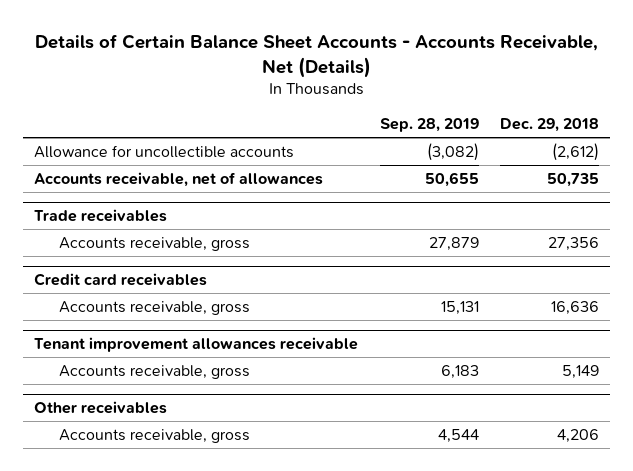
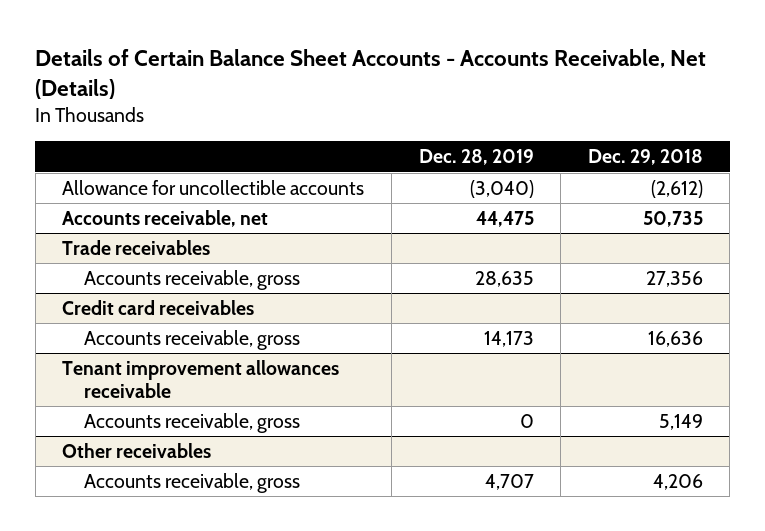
[379,118,479,133] Sep. 28, 2019 -> none
none -> [418,149,534,166] Dec. 28, 2019
[34,171,324,187] Accounts receivable, net of allowances -> [62,210,269,228] Accounts receivable, net

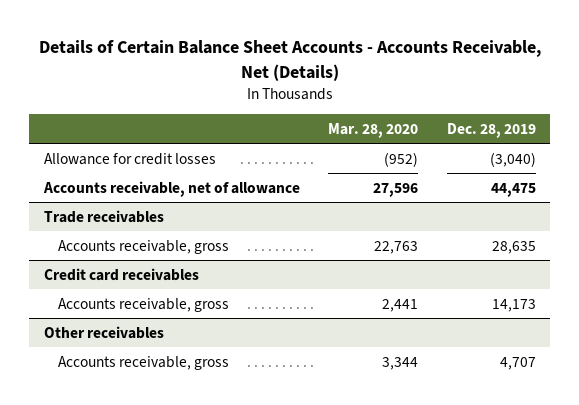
[587,149,703,166] Dec. 29, 2018 -> none
none -> [328,122,419,138] Mar. 28, 2020
[62,180,365,196] Allowance for uncollectible accounts -> [43,152,216,165] Allowance for credit losses
[62,210,269,228] Accounts receivable, net -> [42,180,300,197] Accounts receivable, net of allowance
[62,360,340,398] Tenant improvement allowances receivable -> none
[83,413,300,434] Accounts receivable, gross -> none

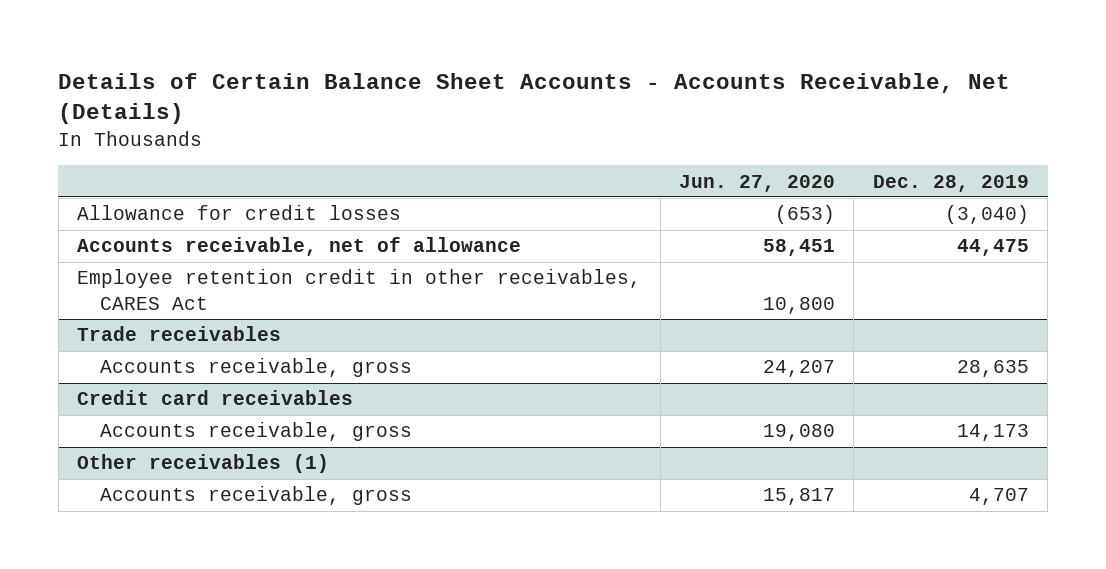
[328,122,419,138] Mar. 28, 2020 -> none
none -> [678,174,835,192] Jun. 27, 2020
none -> [77,269,642,310] Employee retention credit in other receivables, CARES Act
[43,325,164,339] Other receivables -> [77,454,330,474] Other receivables (1)

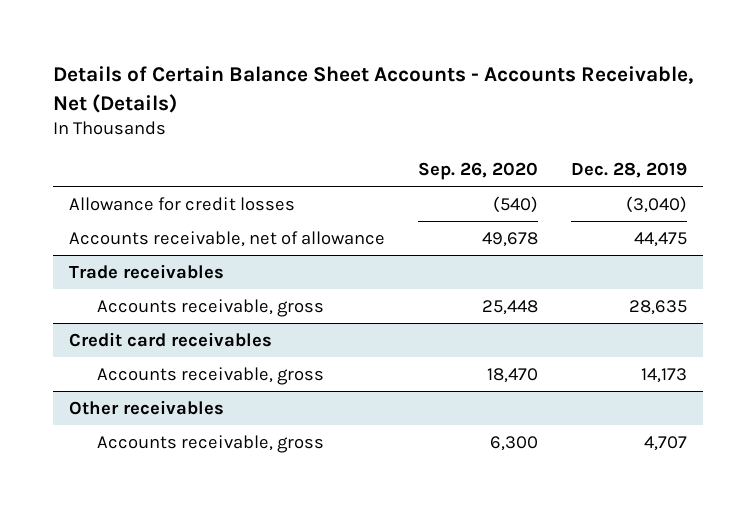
[678,174,835,192] Jun. 27, 2020 -> none
none -> [417,162,538,181] Sep. 26, 2020
[77,269,642,310] Employee retention credit in other receivables, CARES Act -> none
[77,454,330,474] Other receivables (1) -> [68,399,224,415] Other receivables

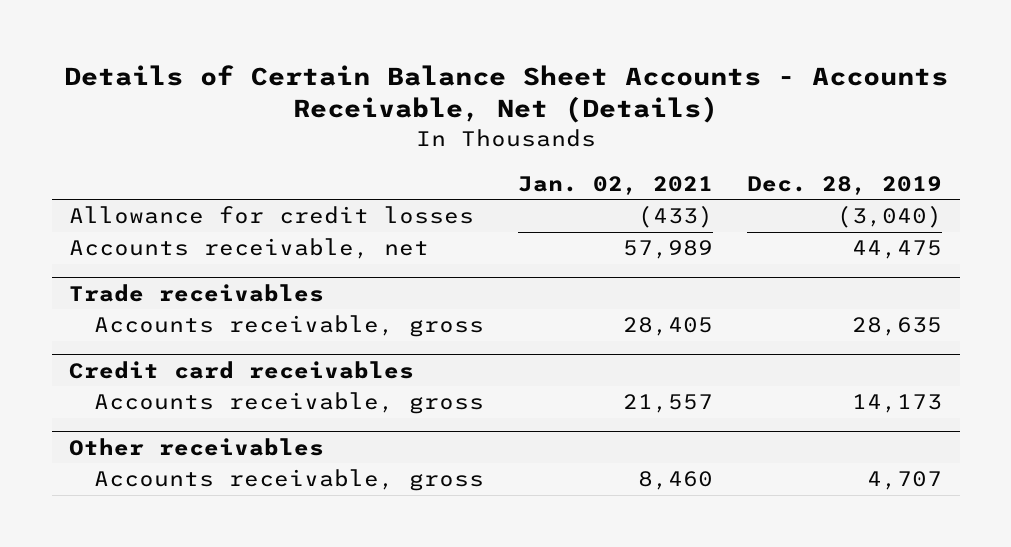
[417,162,538,181] Sep. 26, 2020 -> none
none -> [518,175,714,195] Jan. 02, 2021
[68,230,385,247] Accounts receivable, net of allowance -> [68,238,429,260] Accounts receivable, net

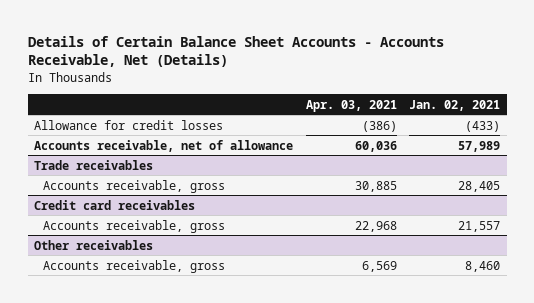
[747,175,943,195] Dec. 28, 2019 -> none
none -> [305,99,397,112] Apr. 03, 2021
[68,238,429,260] Accounts receivable, net -> [33,139,293,152] Accounts receivable, net of allowance

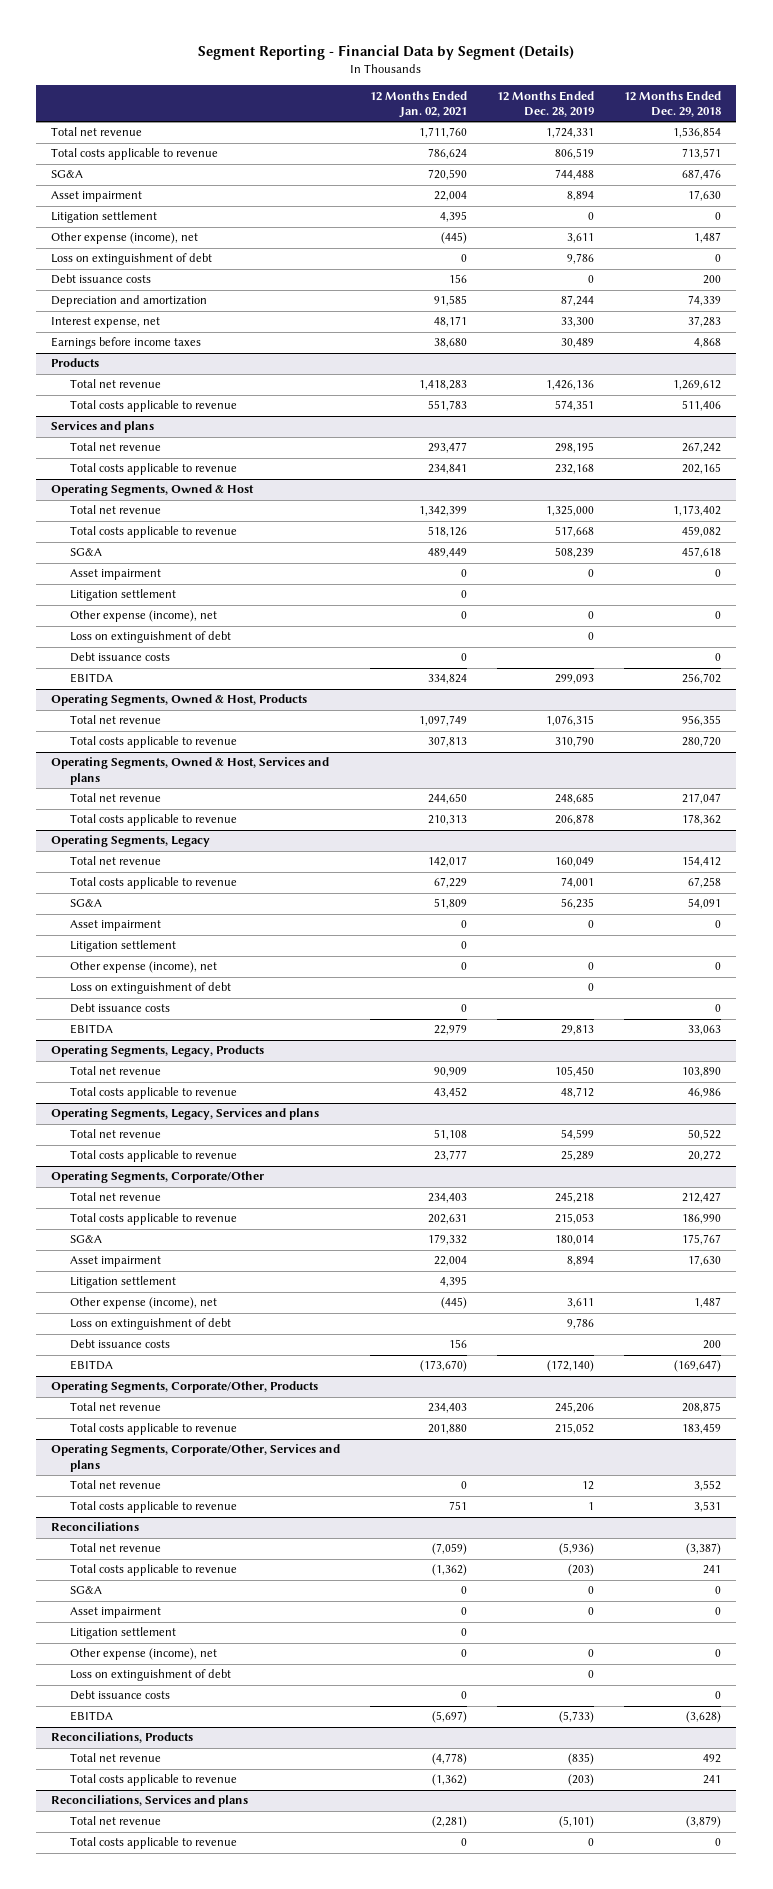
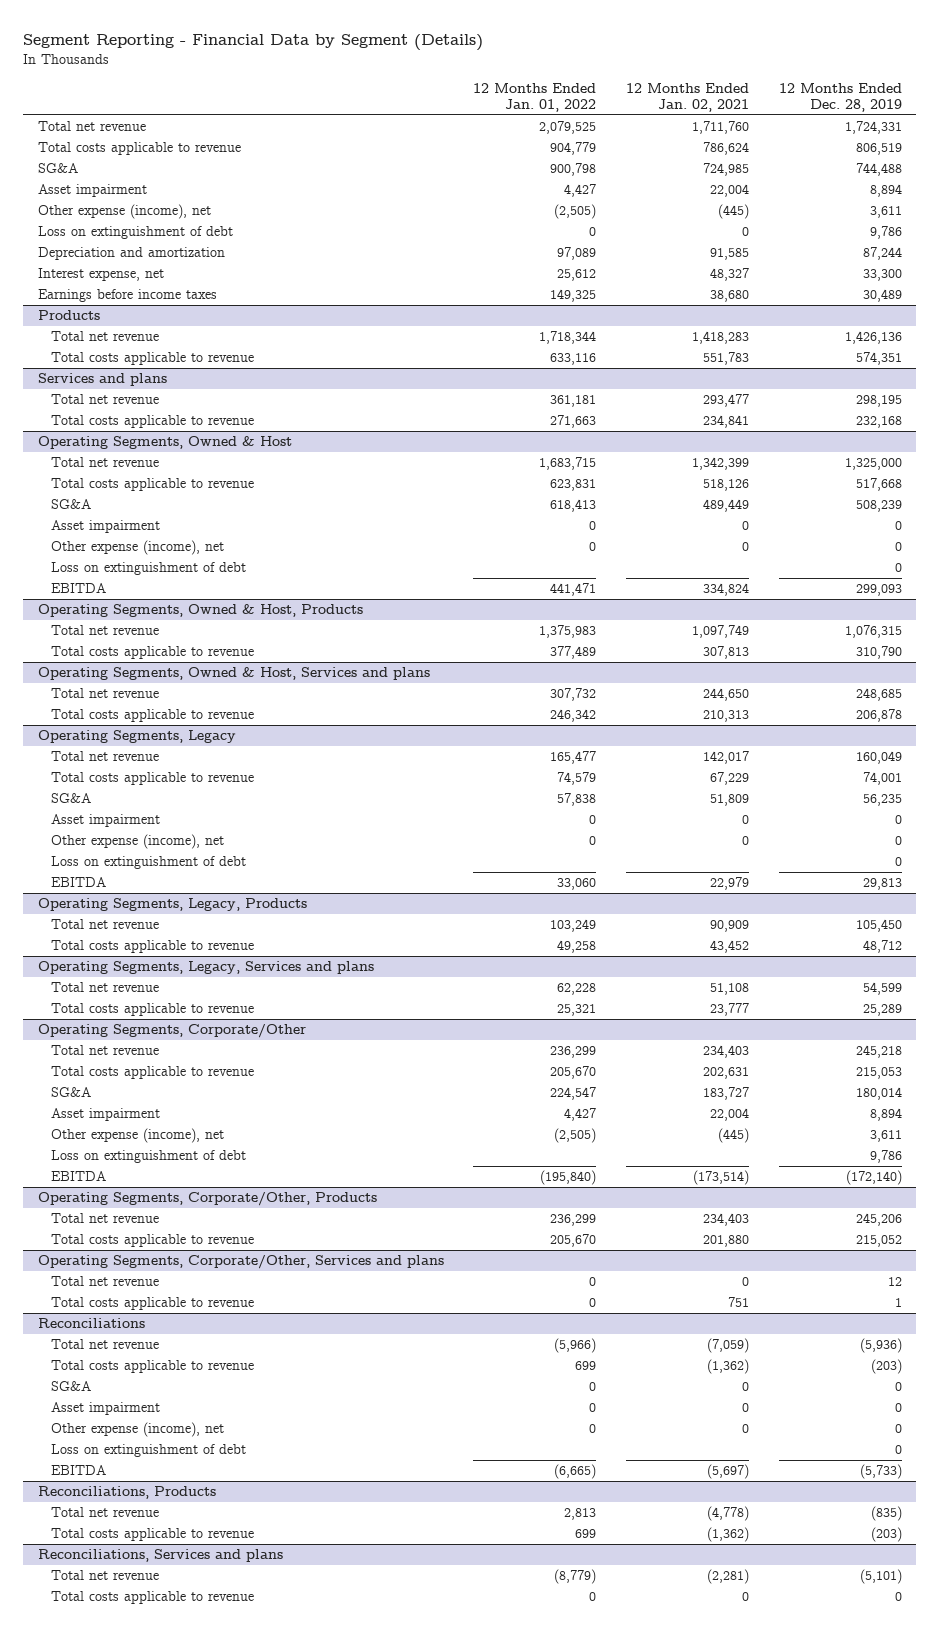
[624,90,722,118] 12 Months Ended Dec. 29, 2018 -> none
none -> [473,82,597,113] 12 Months Ended Jan. 01, 2022
[428,169,468,181] 720,590 -> [702,163,749,177] 724,985
[51,211,158,224] Litigation settlement -> none
[51,274,152,285] Debt issuance costs -> none
[434,316,468,328] 48,171 -> [709,268,749,282] 48,327
[69,589,176,602] Litigation settlement -> none
[69,652,170,663] Debt issuance costs -> none
[69,940,176,953] Litigation settlement -> none
[69,1003,170,1014] Debt issuance costs -> none
[428,1234,468,1246] 179,332 -> [702,1087,749,1101] 183,727
[69,1276,176,1289] Litigation settlement -> none
[69,1339,170,1350] Debt issuance costs -> none
[420,1360,468,1373] (173,670) -> [692,1170,749,1186] (173,514)
[69,1627,176,1640] Litigation settlement -> none
[69,1690,170,1701] Debt issuance costs -> none

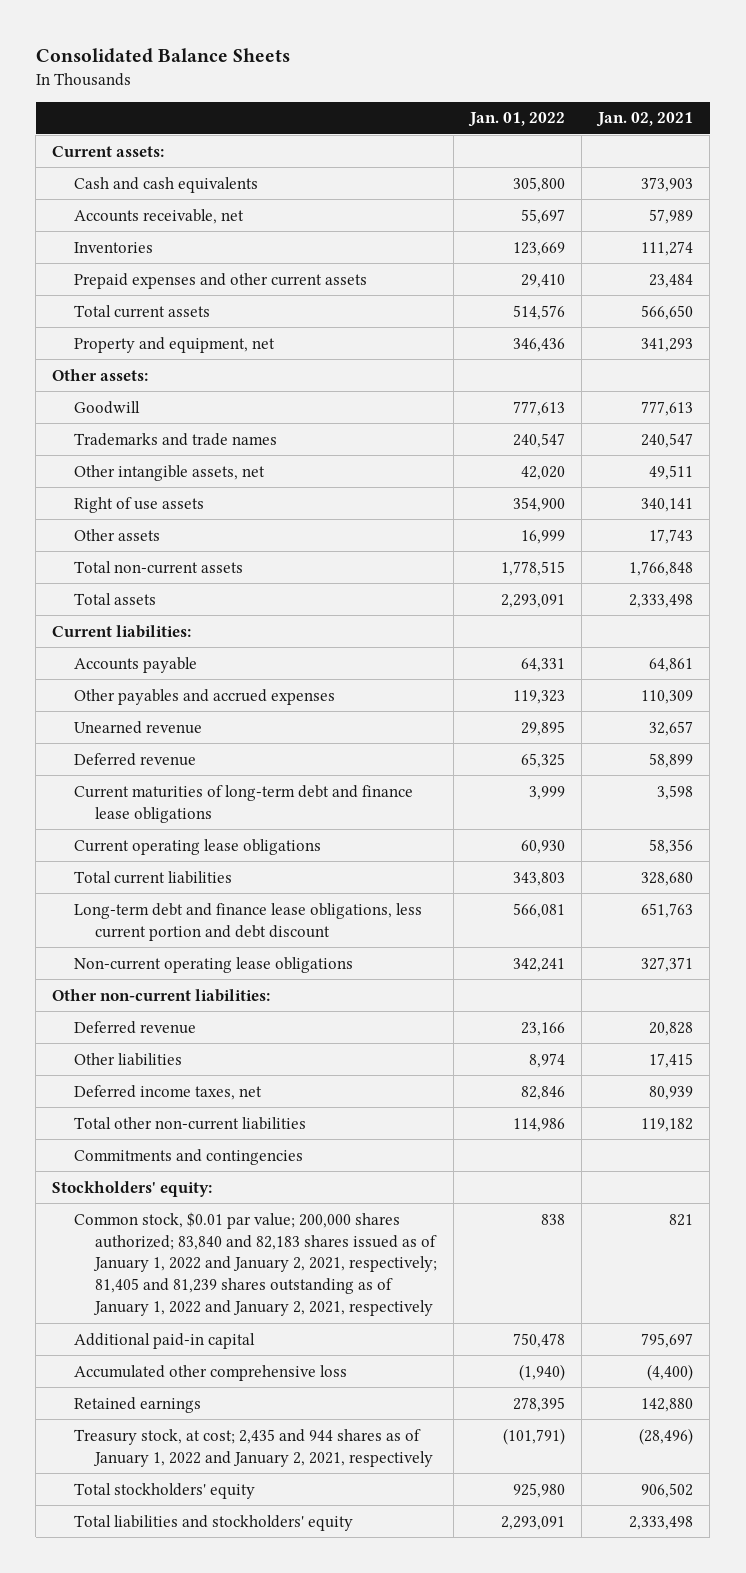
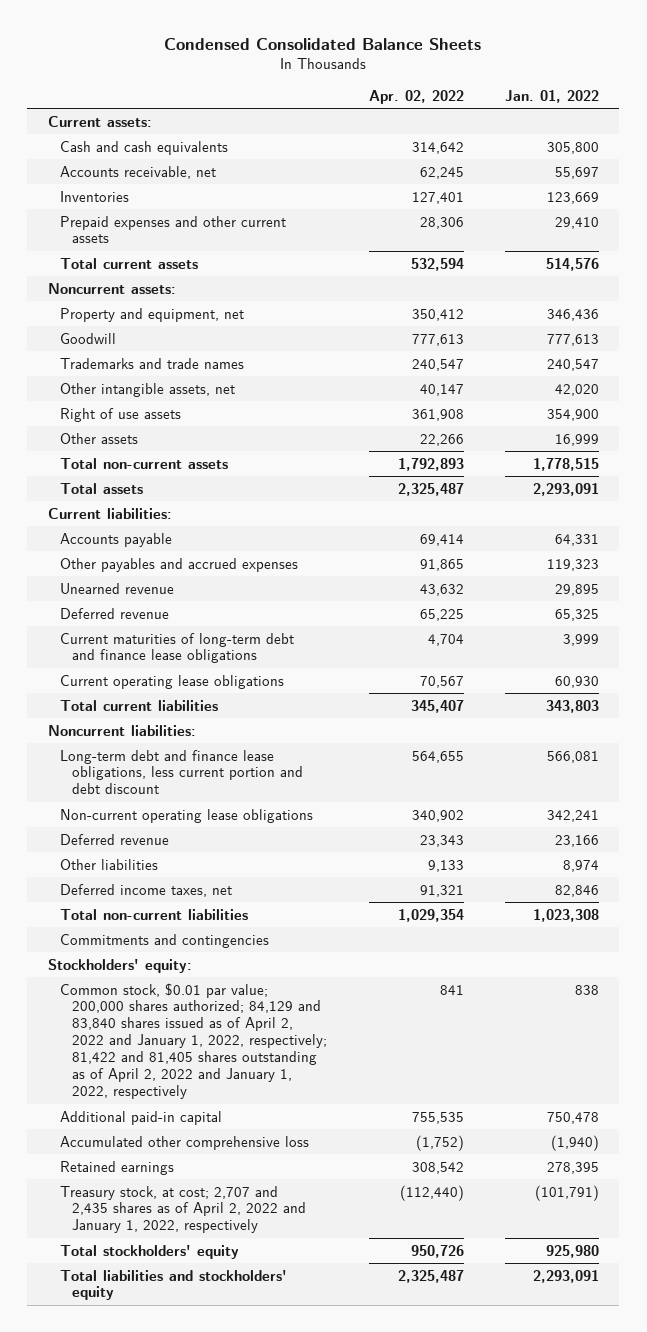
[35,48,290,64] Consolidated Balance Sheets -> [164,37,482,50] Condensed Consolidated Balance Sheets
[596,112,694,128] Jan. 02, 2021 -> none
none -> [368,89,464,104] Apr. 02, 2022
none -> [47,282,176,294] Noncurrent assets:
[52,368,149,381] Other assets: -> none
none -> [47,724,196,736] Noncurrent liabilities:
[52,988,271,1002] Other non-current liabilities: -> none
[73,1116,306,1130] Total other non-current liabilities -> [60,908,249,920] Total non-current liabilities
[512,1117,565,1132] 114,986 -> [532,908,599,922] 1,023,308
[73,1211,437,1317] Common stock, $0.01 par value; 200,000 shares authorized; 83,840 and 82,183 shares issued as of January 1, 2022 and January 2, 2021, respectively; 81,405 and 81,239 shares outstanding as of January 1, 2022 and January 2, 2021, respectively -> [60,982,328,1100] Common stock, $0.01 par value; 200,000 shares authorized; 84,129 and 83,840 shares issued as of April 2, 2022 and January 1, 2022, respectively; 81,422 and 81,405 shares outstanding as of April 2, 2022 and January 1, 2022, respectively
[73,1428,433,1467] Treasury stock, at cost; 2,435 and 944 shares as of January 1, 2022 and January 2, 2021, respectively -> [60,1185,307,1234] Treasury stock, at cost; 2,707 and 2,435 shares as of April 2, 2022 and January 1, 2022, respectively

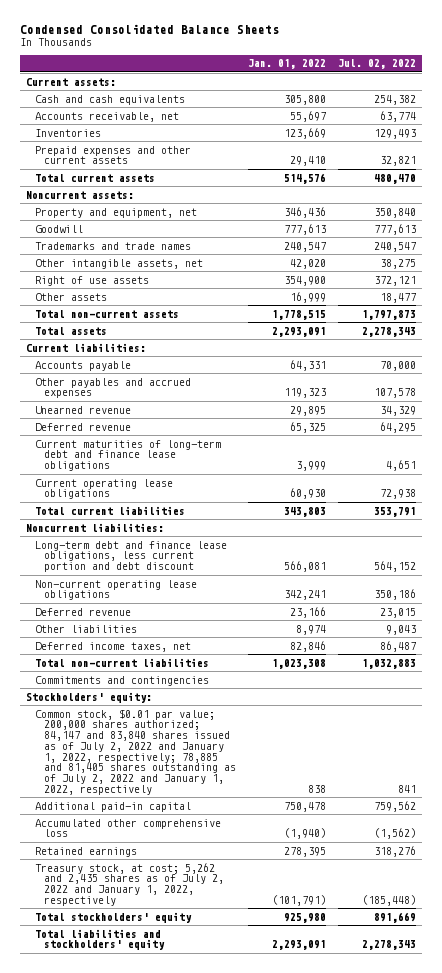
[368,89,464,104] Apr. 02, 2022 -> none
none -> [337,59,416,70] Jul. 02, 2022
[60,982,328,1100] Common stock, $0.01 par value; 200,000 shares authorized; 84,129 and 83,840 shares issued as of April 2, 2022 and January 1, 2022, respectively; 81,422 and 81,405 shares outstanding as of April 2, 2022 and January 1, 2022, respectively -> [35,708,236,795] Common stock, $0.01 par value; 200,000 shares authorized; 84,147 and 83,840 shares issued as of July 2, 2022 and January 1, 2022, respectively; 78,885 and 81,405 shares outstanding as of July 2, 2022 and January 1, 2022, respectively
[60,1185,307,1234] Treasury stock, at cost; 2,707 and 2,435 shares as of April 2, 2022 and January 1, 2022, respectively -> [35,862,224,906] Treasury stock, at cost; 5,262 and 2,435 shares as of July 2, 2022 and January 1, 2022, respectively

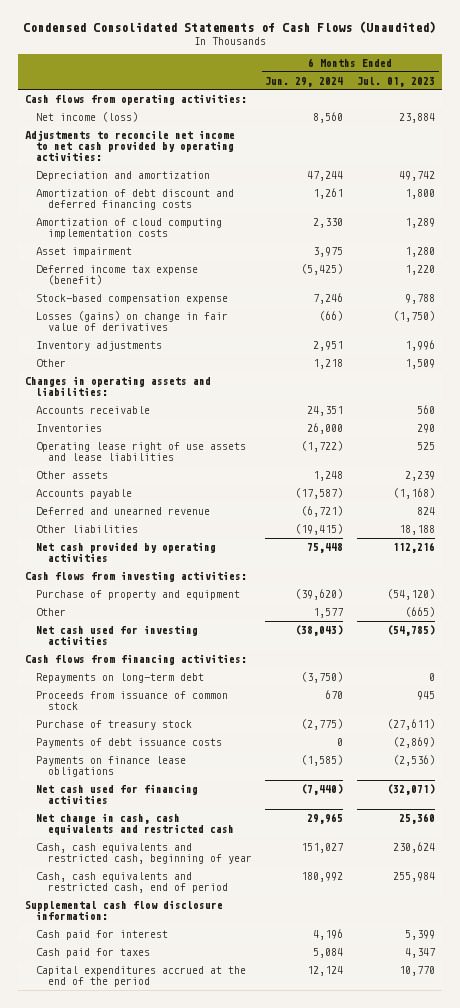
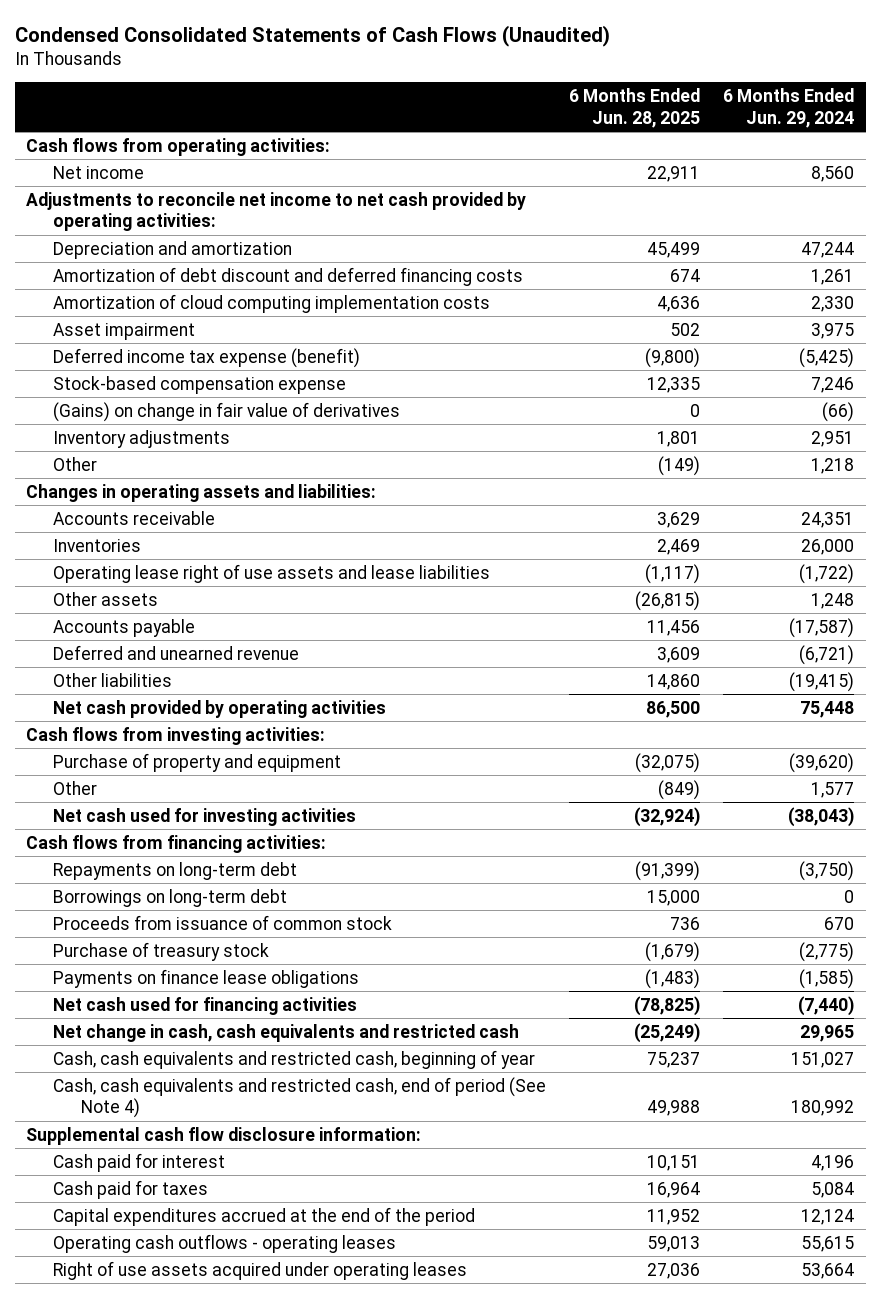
[357,76,436,87] Jul. 01, 2023 -> none
none -> [569,88,701,128] 6 Months Ended Jun. 28, 2025
[36,112,139,123] Net income (loss) -> [53,165,145,179] Net income
[36,311,229,332] Losses (gains) on change in fair value of derivatives -> [53,401,401,422] (Gains) on change in fair value of derivatives
none -> [53,888,288,907] Borrowings on long-term debt
[36,738,223,749] Payments of debt issuance costs -> none
[36,872,228,894] Cash, cash equivalents and restricted cash, end of period -> [53,1076,547,1119] Cash, cash equivalents and restricted cash, end of period (See Note 4)
none -> [53,1233,397,1253] Operating cash outflows - operating leases
none -> [53,1260,468,1280] Right of use assets acquired under operating leases

